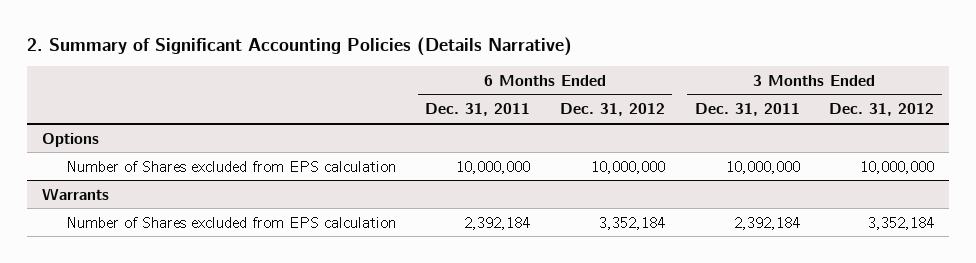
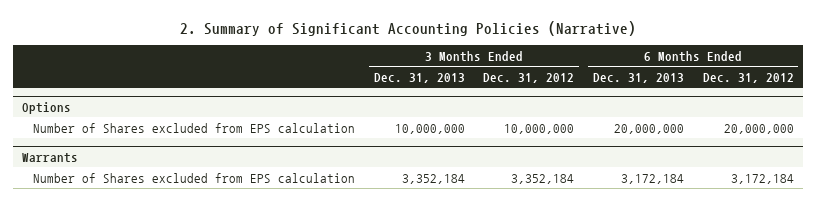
[27,36,573,56] 2. Summary of Significant Accounting Policies (Details Narrative) -> [179,20,636,36] 2. Summary of Significant Accounting Policies (Narrative)
[425,103,531,117] Dec. 31, 2011 -> none
[694,103,800,117] Dec. 31, 2011 -> none
none -> [373,72,465,83] Dec. 31, 2013
none -> [593,72,685,83] Dec. 31, 2013
[590,160,665,174] 10,000,000 -> [723,123,794,134] 20,000,000
[598,216,665,230] 3,352,184 -> [730,173,794,184] 3,172,184

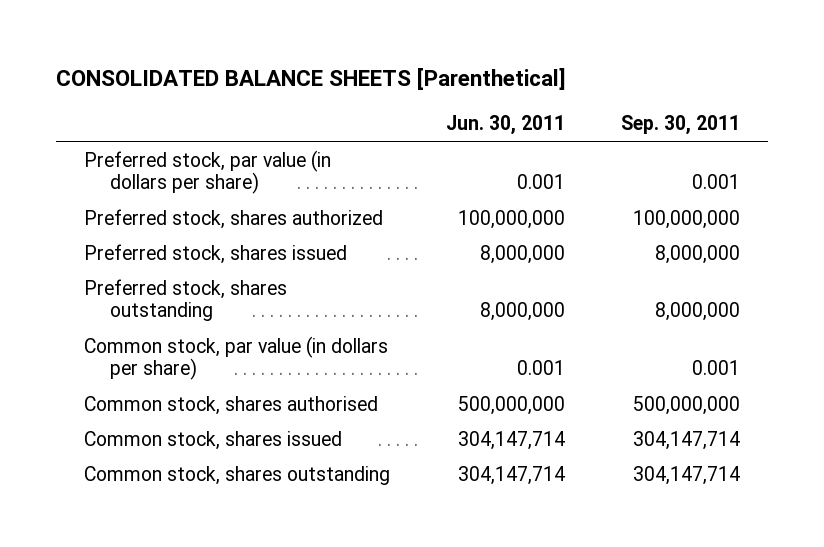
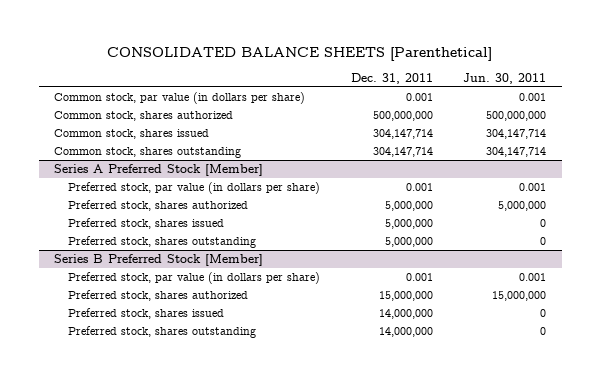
[620,115,740,136] Sep. 30, 2011 -> none
none -> [350,72,433,84] Dec. 31, 2011
[84,149,332,195] Preferred stock, par value (in dollars per share) -> none
[84,208,384,229] Preferred stock, shares authorized -> none
[84,243,348,264] Preferred stock, shares issued -> none
[84,278,288,322] Preferred stock, shares outstanding -> none
[84,395,379,415] Common stock, shares authorised -> [54,111,234,122] Common stock, shares authorized
none -> [54,164,264,177] Series A Preferred Stock [Member]
none -> [68,182,321,195] Preferred stock, par value (in dollars per share)
none -> [68,200,249,212] Preferred stock, shares authorized
none -> [68,218,225,230] Preferred stock, shares issued
none -> [68,236,257,249] Preferred stock, shares outstanding
none -> [54,254,264,267] Series B Preferred Stock [Member]
none -> [68,272,321,285] Preferred stock, par value (in dollars per share)
none -> [68,290,249,302] Preferred stock, shares authorized
none -> [68,308,225,320] Preferred stock, shares issued
none -> [68,326,257,339] Preferred stock, shares outstanding

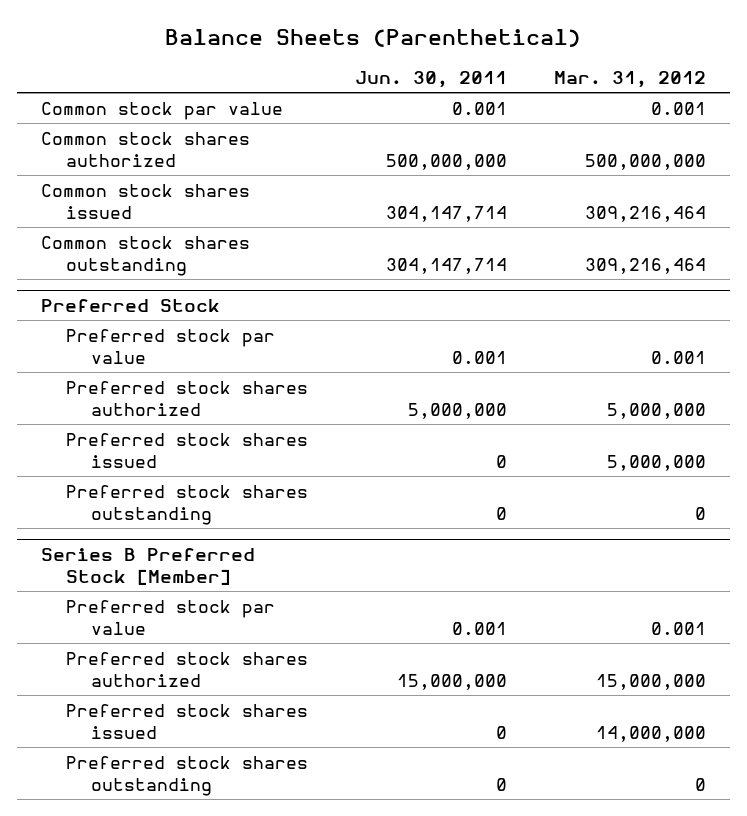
[107,47,493,62] CONSOLIDATED BALANCE SHEETS [Parenthetical] -> [165,28,582,47] Balance Sheets (Parenthetical)
[350,72,433,84] Dec. 31, 2011 -> none
none -> [554,70,707,88] Mar. 31, 2012
[54,164,264,177] Series A Preferred Stock [Member] -> none
[54,92,306,105] Common stock, par value (in dollars per share) -> [40,101,283,120] Common stock par value
[54,111,234,122] Common stock, shares authorized -> [40,131,250,168] Common stock shares authorized
[54,129,210,140] Common stock, shares issued -> [40,183,250,220] Common stock shares issued
[54,147,242,159] Common stock, shares outstanding -> [40,235,250,277] Common stock shares outstanding
none -> [40,298,220,312] Preferred Stock
[68,182,321,195] Preferred stock, par value (in dollars per share) -> [65,328,275,365] Preferred stock par value
[68,200,249,212] Preferred stock, shares authorized -> [65,380,308,417] Preferred stock shares authorized
[68,218,225,230] Preferred stock, shares issued -> [65,432,308,469] Preferred stock shares issued
[68,236,257,249] Preferred stock, shares outstanding -> [65,484,308,526] Preferred stock shares outstanding
[68,272,321,285] Preferred stock, par value (in dollars per share) -> [65,599,275,636] Preferred stock par value
[68,290,249,302] Preferred stock, shares authorized -> [65,651,308,688] Preferred stock shares authorized
[68,308,225,320] Preferred stock, shares issued -> [65,703,308,740] Preferred stock shares issued
[68,326,257,339] Preferred stock, shares outstanding -> [65,755,308,797] Preferred stock shares outstanding

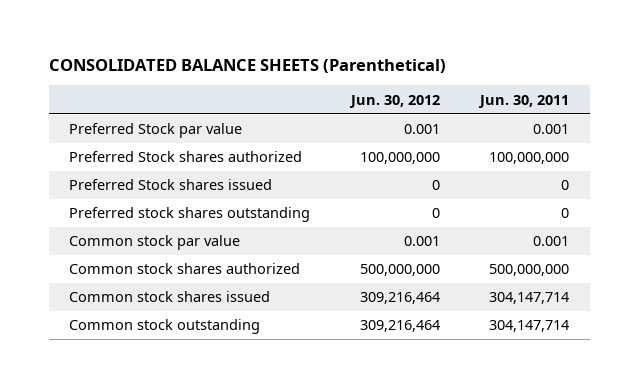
[165,28,582,47] Balance Sheets (Parenthetical) -> [48,58,446,73] CONSOLIDATED BALANCE SHEETS (Parenthetical)
[554,70,707,88] Mar. 31, 2012 -> none
none -> [348,94,440,108] Jun. 30, 2012
none -> [68,123,242,139] Preferred Stock par value
none -> [68,151,302,163] Preferred Stock shares authorized
none -> [68,179,272,191] Preferred Stock shares issued
none -> [68,207,310,223] Preferred stock shares outstanding
[40,298,220,312] Preferred Stock -> none
[65,328,275,365] Preferred stock par value -> none
[65,380,308,417] Preferred stock shares authorized -> none
[65,432,308,469] Preferred stock shares issued -> none
[65,484,308,526] Preferred stock shares outstanding -> none
[40,547,255,586] Series B Preferred Stock [Member] -> none
[65,599,275,636] Preferred stock par value -> none
[65,651,308,688] Preferred stock shares authorized -> none
[65,703,308,740] Preferred stock shares issued -> none
[65,755,308,797] Preferred stock shares outstanding -> none
[40,235,250,277] Common stock shares outstanding -> [68,319,260,335] Common stock outstanding

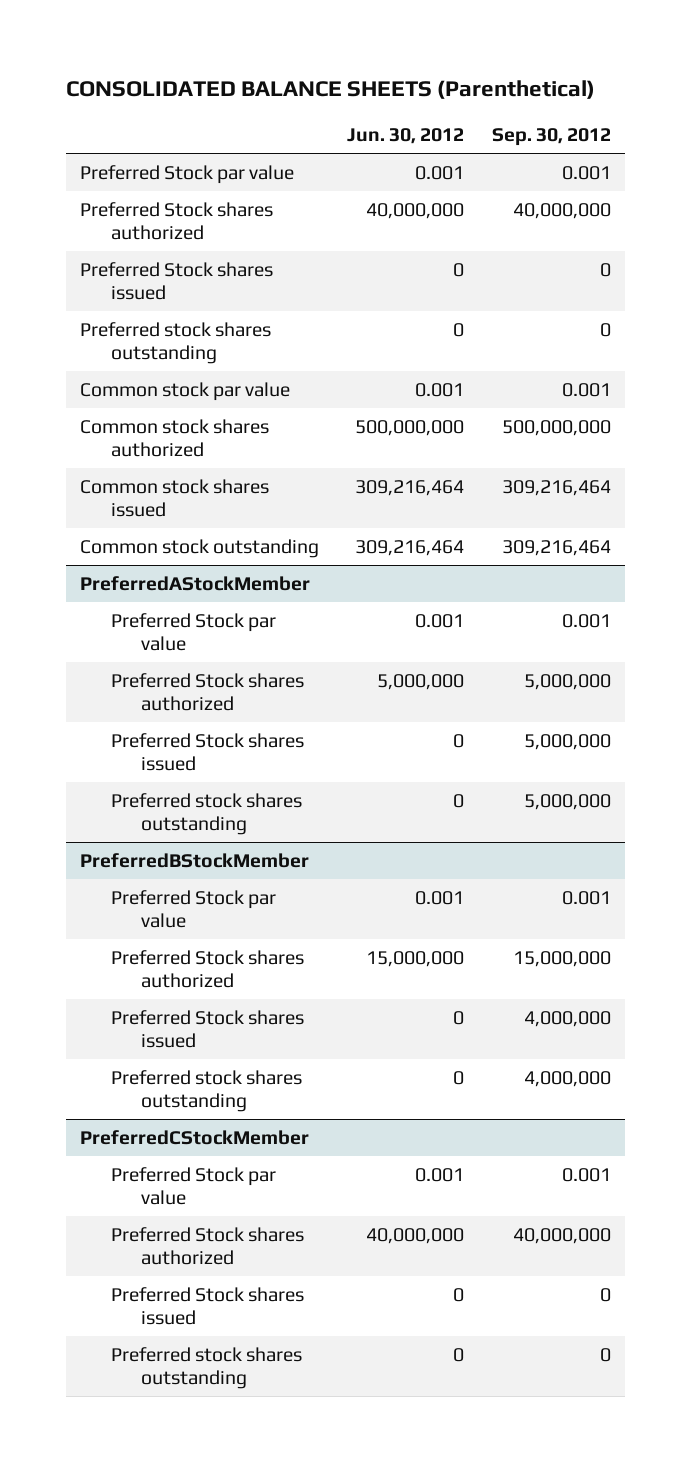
[478,94,570,108] Jun. 30, 2011 -> none
none -> [492,127,612,146] Sep. 30, 2012
[359,152,440,165] 100,000,000 -> [366,203,465,220] 40,000,000
none -> [80,576,311,592] PreferredAStockMember
none -> [110,613,276,651] Preferred Stock par value
none -> [110,673,304,711] Preferred Stock shares authorized
none -> [110,733,304,771] Preferred Stock shares issued
none -> [110,793,302,835] Preferred stock shares outstanding
none -> [80,853,310,869] PreferredBStockMember
none -> [110,890,276,928] Preferred Stock par value
none -> [110,950,304,988] Preferred Stock shares authorized
none -> [110,1010,304,1048] Preferred Stock shares issued
none -> [110,1070,302,1112] Preferred stock shares outstanding
none -> [80,1130,310,1146] PreferredCStockMember
none -> [110,1167,276,1205] Preferred Stock par value
none -> [110,1227,304,1265] Preferred Stock shares authorized
none -> [110,1287,304,1325] Preferred Stock shares issued
none -> [110,1347,302,1389] Preferred stock shares outstanding

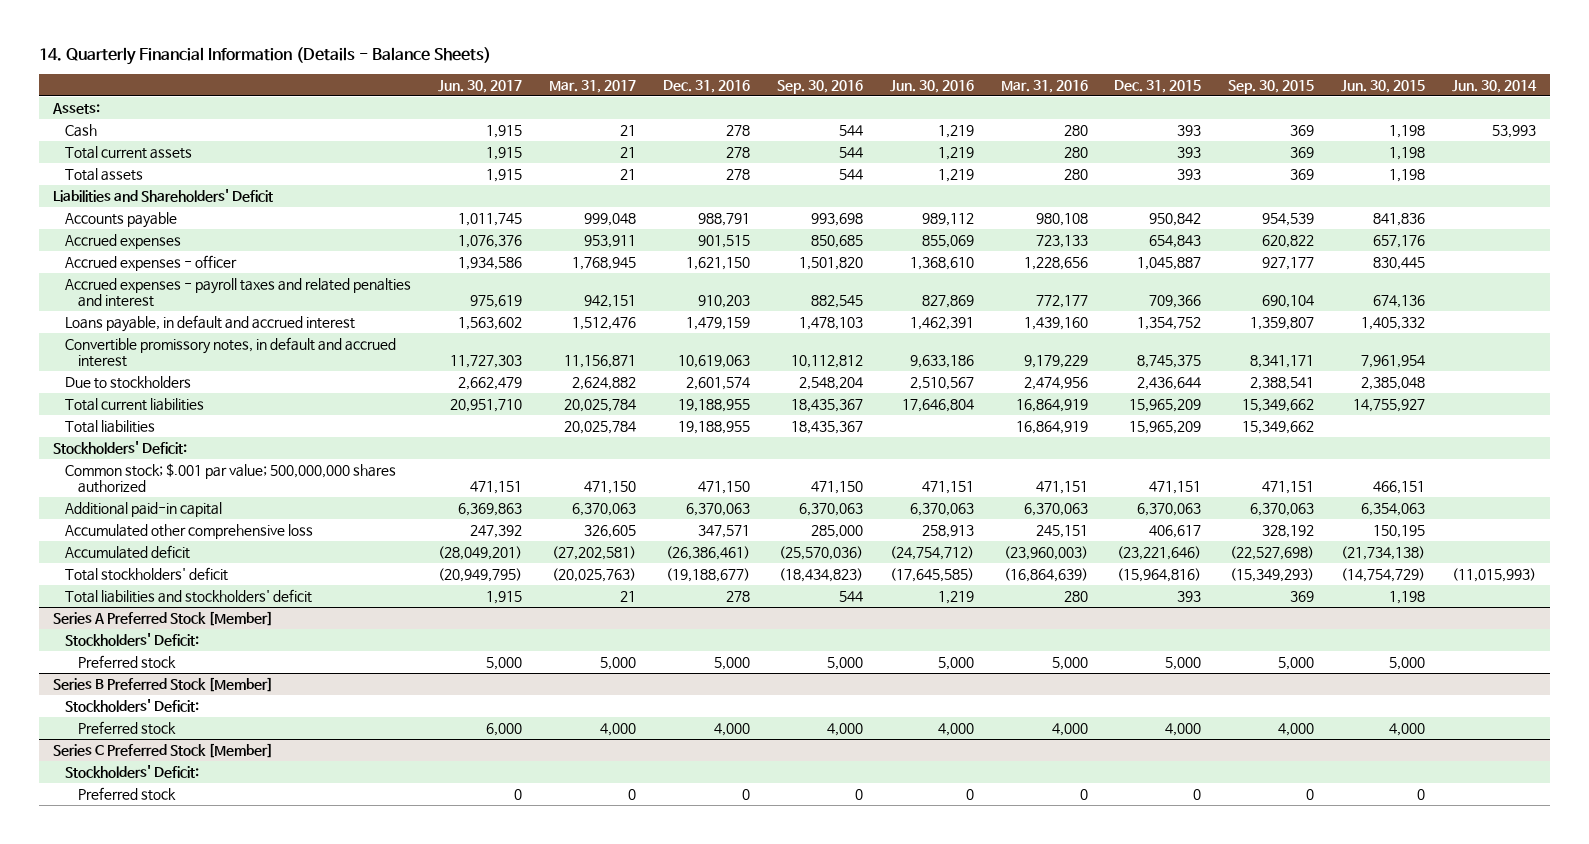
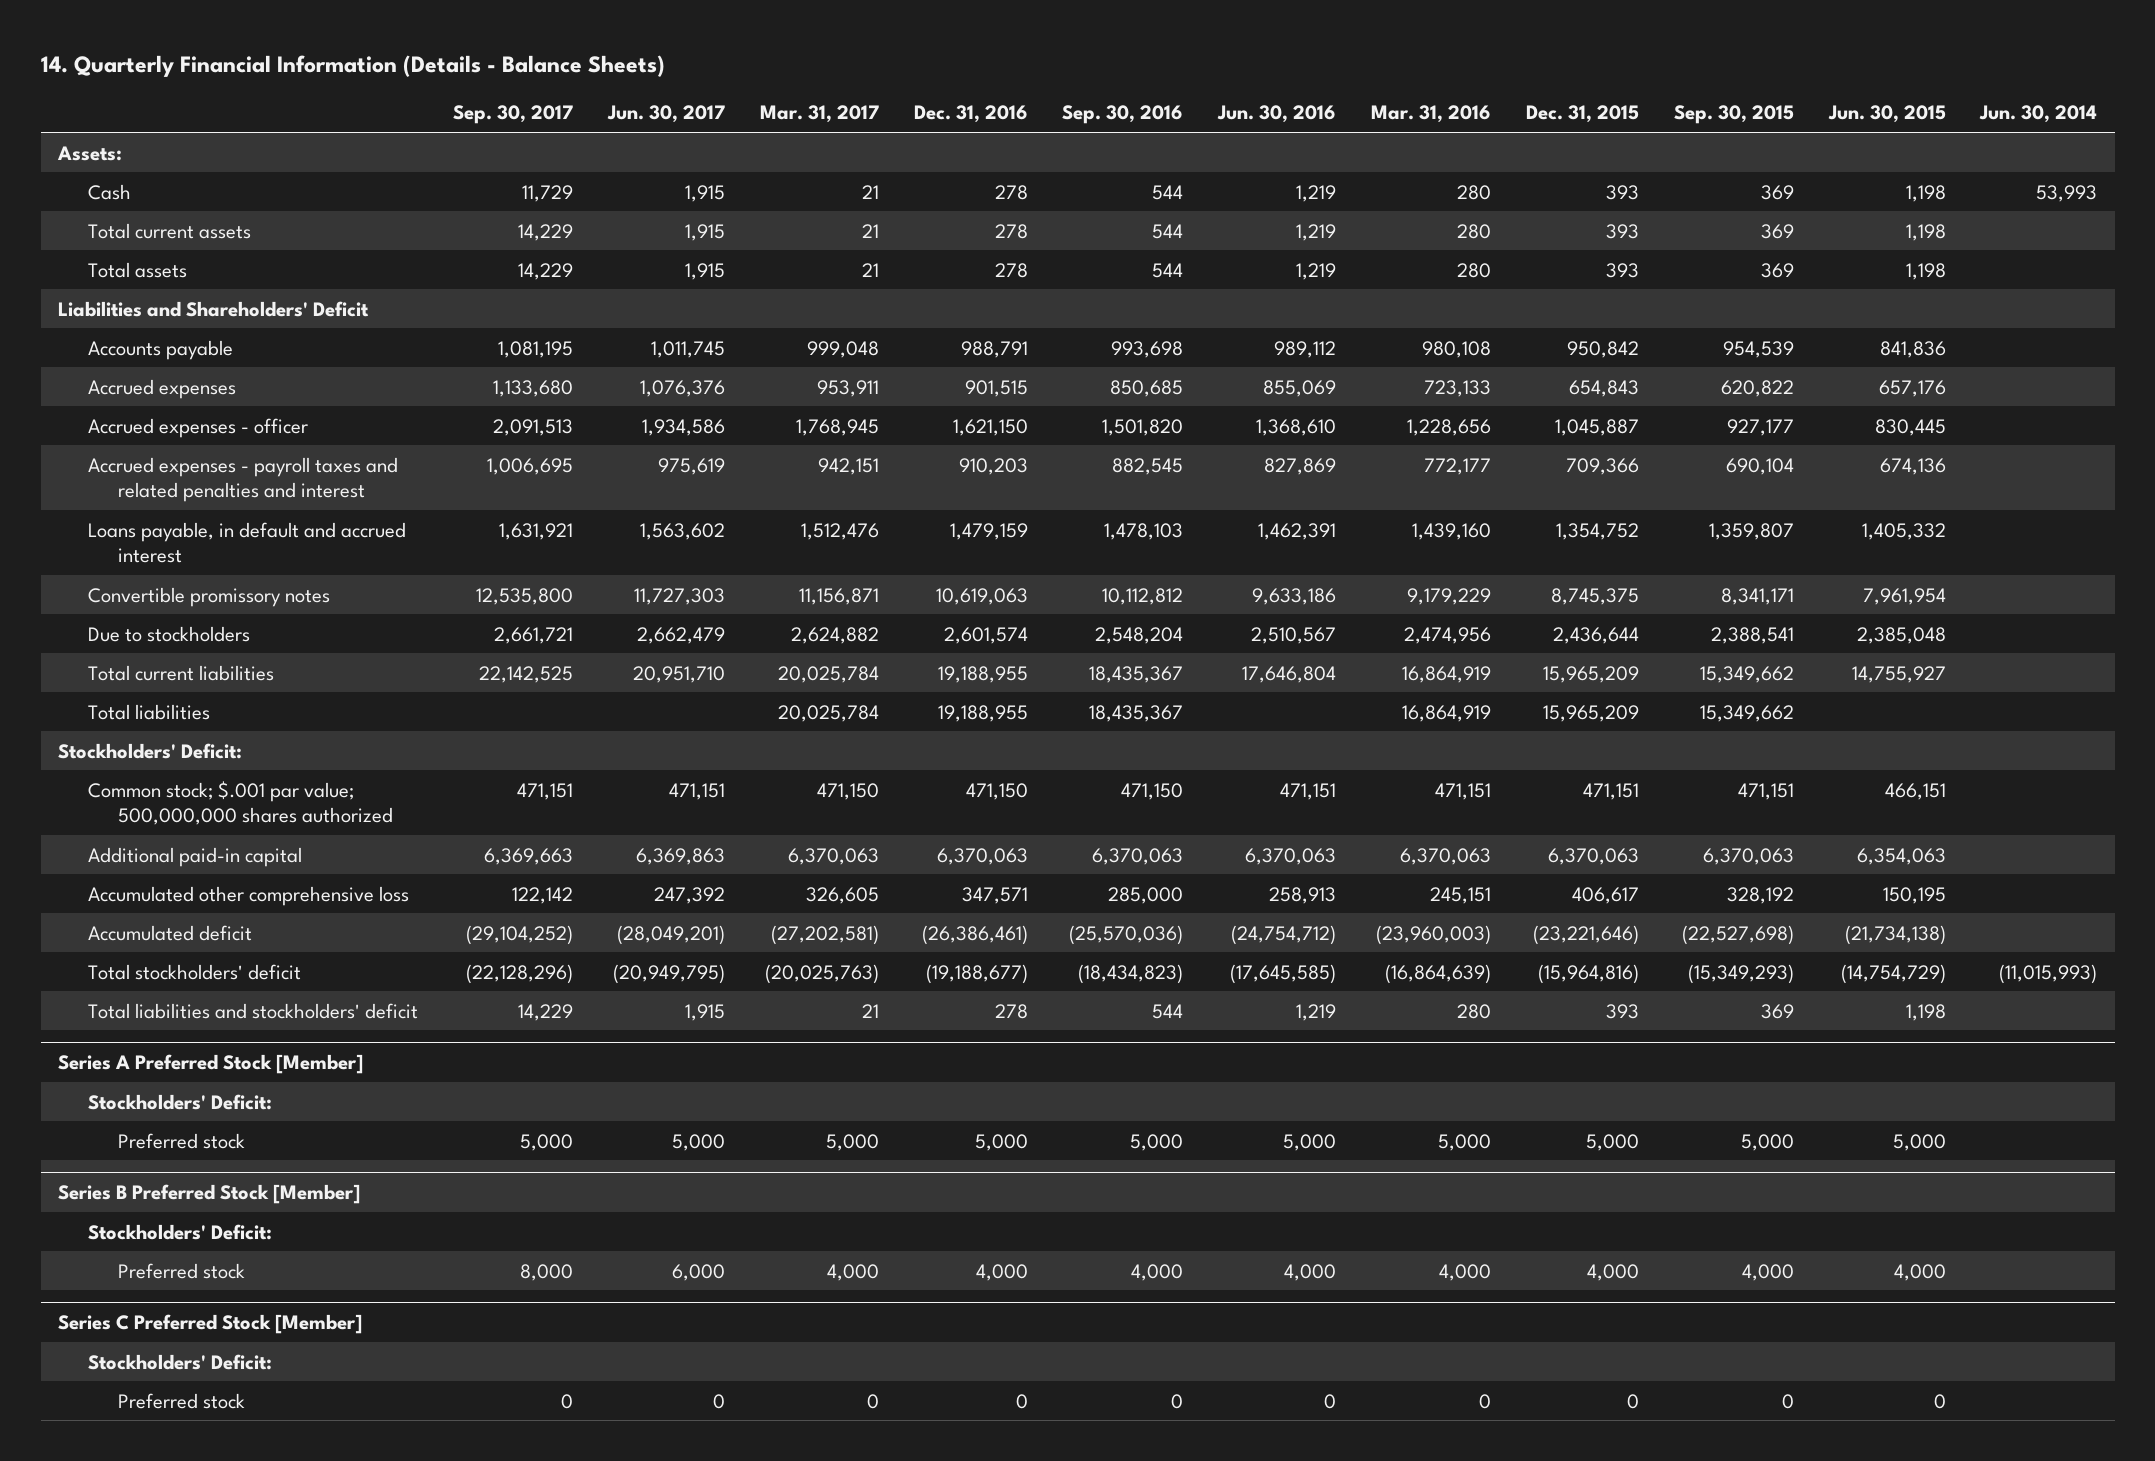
none -> [453,105,574,125] Sep. 30, 2017
[65,336,397,368] Convertible promissory notes, in default and accrued interest -> [88,586,331,607] Convertible promissory notes

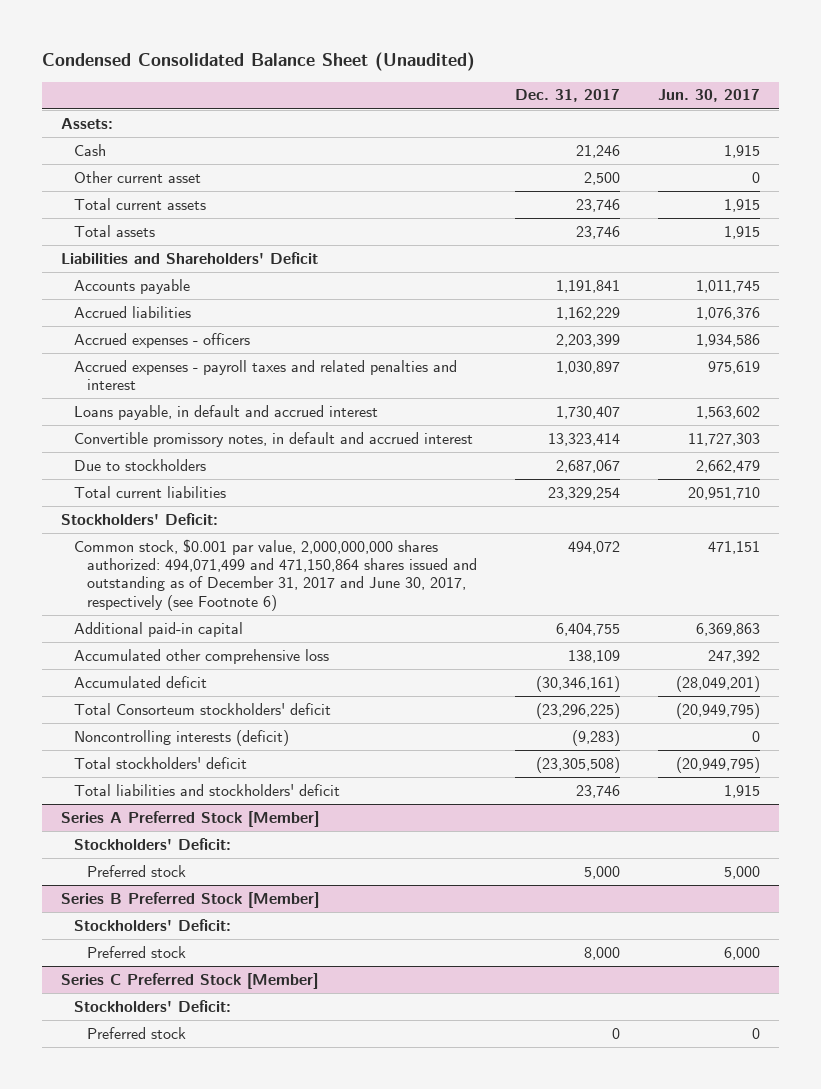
[40,55,665,78] 14. Quarterly Financial Information (Details - Balance Sheets) -> [42,52,476,72] Condensed Consolidated Balance Sheet (Unaudited)
[453,105,574,125] Sep. 30, 2017 -> none
[759,105,879,124] Mar. 31, 2017 -> none
[913,105,1028,124] Dec. 31, 2016 -> none
[1062,105,1184,125] Sep. 30, 2016 -> none
[1217,105,1337,124] Jun. 30, 2016 -> none
[1371,105,1492,124] Mar. 31, 2016 -> none
[1525,105,1639,124] Dec. 31, 2015 -> none
[1673,105,1794,125] Sep. 30, 2015 -> none
[1827,105,1946,124] Jun. 30, 2015 -> none
[1979,105,2098,124] Jun. 30, 2014 -> none
none -> [515,89,621,103] Dec. 31, 2017
none -> [74,170,202,183] Other current asset
[88,378,237,399] Accrued expenses -> [74,305,192,318] Accrued liabilities
[88,417,309,438] Accrued expenses - officer -> [74,332,251,348] Accrued expenses - officers
[88,586,331,607] Convertible promissory notes -> [74,431,474,447] Convertible promissory notes, in default and accrued interest
[88,703,211,720] Total liabilities -> none
[88,780,394,825] Common stock; $.001 par value; 500,000,000 shares authorized -> [74,538,478,611] Common stock, $0.001 par value, 2,000,000,000 shares authorized: 494,071,499 and 471,150,864 shares issued and outstanding as of December 31, 2017 and June 30, 2017, respectively (see Footnote 6)
none -> [74,702,332,715] Total Consorteum stockholders' deficit
none -> [74,729,290,746] Noncontrolling interests (deficit)

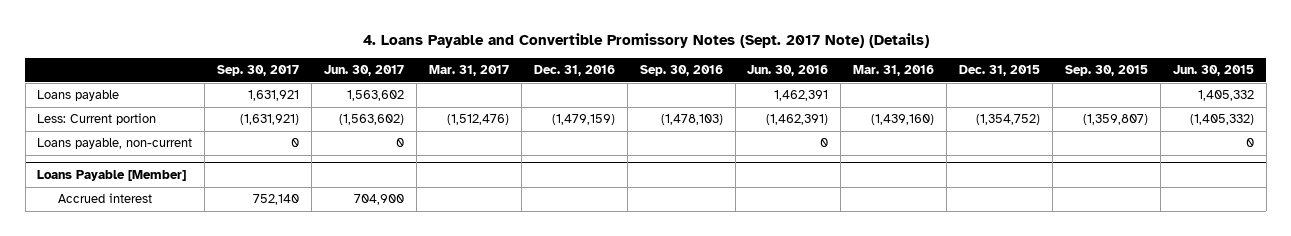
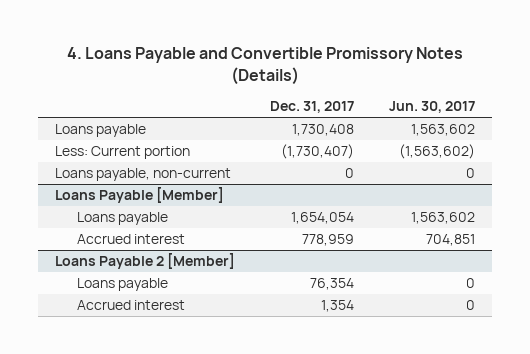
[362,32,929,48] 4. Loans Payable and Convertible Promissory Notes (Sept. 2017 Note) (Details) -> [66,47,463,85] 4. Loans Payable and Convertible Promissory Notes (Details)
[217,65,300,77] Sep. 30, 2017 -> none
[428,65,509,77] Mar. 31, 2017 -> none
[533,65,615,77] Dec. 31, 2016 -> none
[639,65,723,77] Sep. 30, 2016 -> none
[747,65,829,77] Jun. 30, 2016 -> none
[853,65,935,77] Mar. 31, 2016 -> none
[959,65,1041,77] Dec. 31, 2015 -> none
[1064,65,1148,77] Sep. 30, 2015 -> none
[1172,65,1254,77] Jun. 30, 2015 -> none
none -> [269,100,354,113] Dec. 31, 2017
none -> [76,212,168,226] Loans payable
[354,194,405,206] 704,900 -> [425,234,475,247] 704,851
none -> [55,253,236,270] Loans Payable 2 [Member]
none -> [76,278,168,292] Loans payable
none -> [76,300,185,311] Accrued interest

